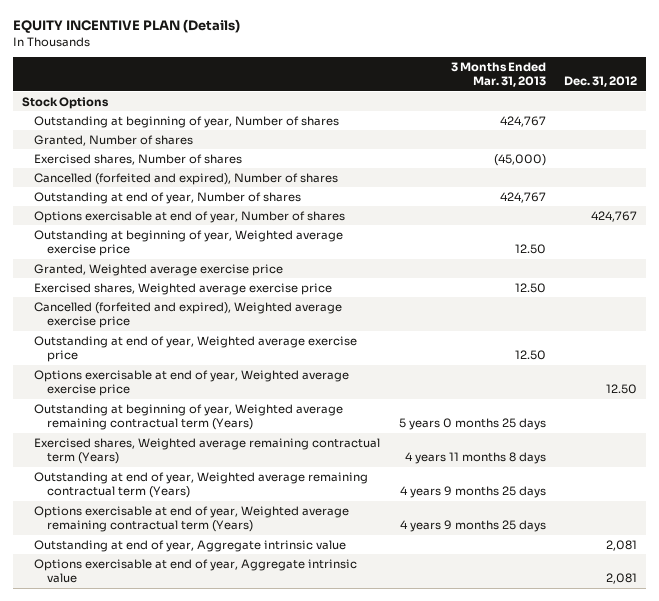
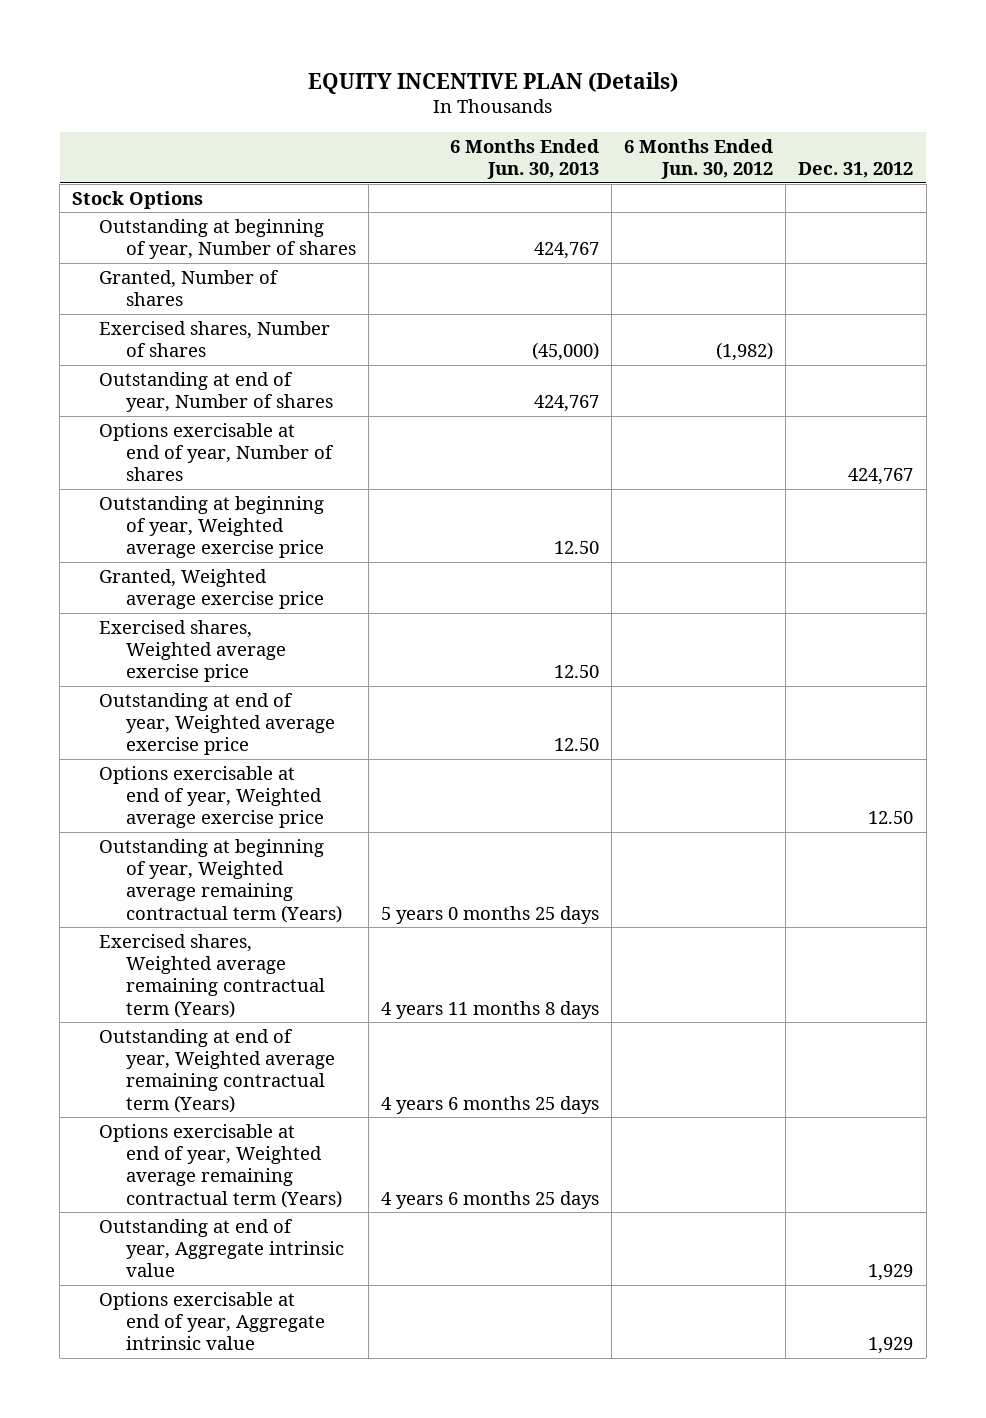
[450,61,546,88] 3 Months Ended Mar. 31, 2013 -> none
none -> [450,138,600,180] 6 Months Ended Jun. 30, 2013
none -> [624,138,774,180] 6 Months Ended Jun. 30, 2012
[34,172,339,185] Cancelled (forfeited and expired), Number of shares -> none
[34,301,343,329] Cancelled (forfeited and expired), Weighted average exercise price -> none
[605,539,637,551] 2,081 -> [868,1264,914,1282] 1,929
[605,573,637,585] 2,081 -> [868,1337,914,1355] 1,929

